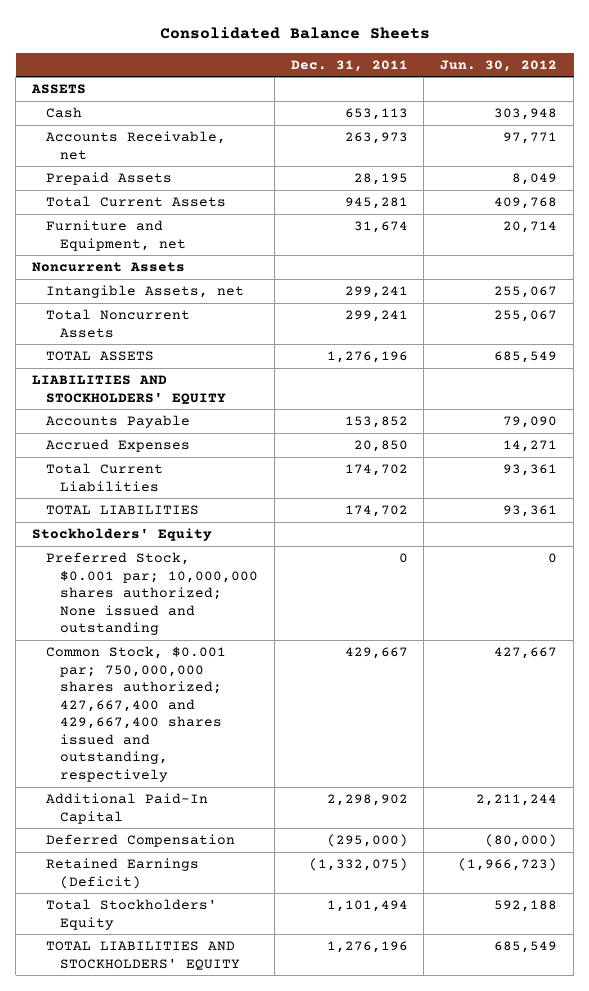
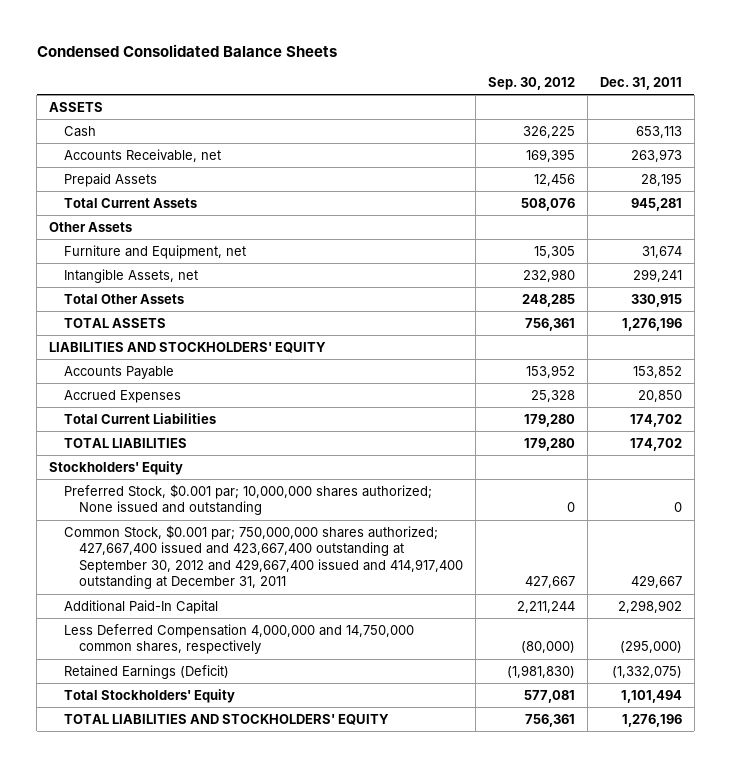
[159,27,430,40] Consolidated Balance Sheets -> [36,44,337,58] Condensed Consolidated Balance Sheets
[440,59,558,72] Jun. 30, 2012 -> none
none -> [487,76,575,90] Sep. 30, 2012
none -> [49,221,133,232] Other Assets
[31,262,185,273] Noncurrent Assets -> none
[45,309,190,338] Total Noncurrent Assets -> [63,293,184,304] Total Other Assets
[344,310,408,323] 299,241 -> [630,293,682,307] 330,915
[45,646,226,783] Common Stock, $0.001 par; 750,000,000 shares authorized; 427,667,400 and 429,667,400 shares issued and outstanding, respectively -> [63,524,463,590] Common Stock, $0.001 par; 750,000,000 shares authorized; 427,667,400 issued and 423,667,400 outstanding at September 30, 2012 and 429,667,400 issued and 414,917,400 outstanding at December 31, 2011
[45,834,235,848] Deferred Compensation -> [63,623,414,655] Less Deferred Compensation 4,000,000 and 14,750,000 common shares, respectively

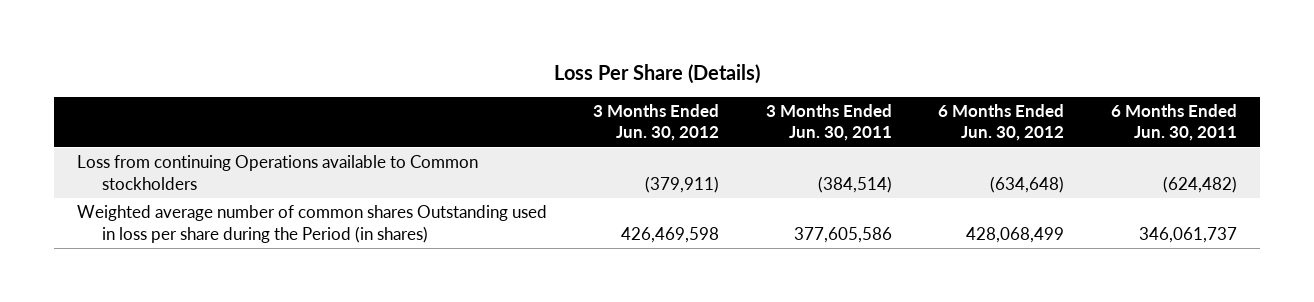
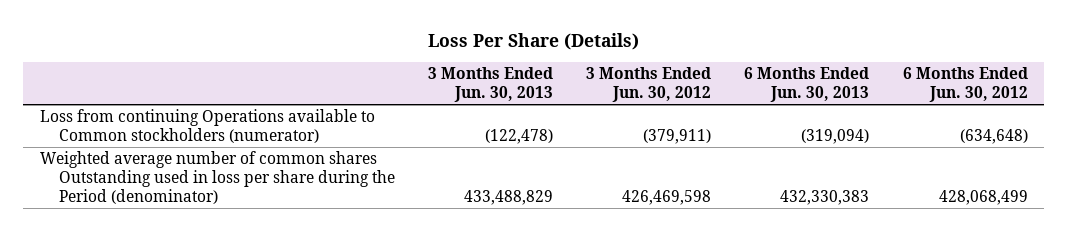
[765,104,892,142] 3 Months Ended Jun. 30, 2011 -> none
[1110,104,1237,142] 6 Months Ended Jun. 30, 2011 -> none
none -> [427,67,553,103] 3 Months Ended Jun. 30, 2013
none -> [744,67,870,103] 6 Months Ended Jun. 30, 2013
[77,155,479,190] Loss from continuing Operations available to Common stockholders -> [39,109,375,143] Loss from continuing Operations available to Common stockholders (numerator)
[77,205,548,243] Weighted average number of common shares Outstanding used in loss per share during the Period (in shares) -> [39,151,395,204] Weighted average number of common shares Outstanding used in loss per share during the Period (denominator)

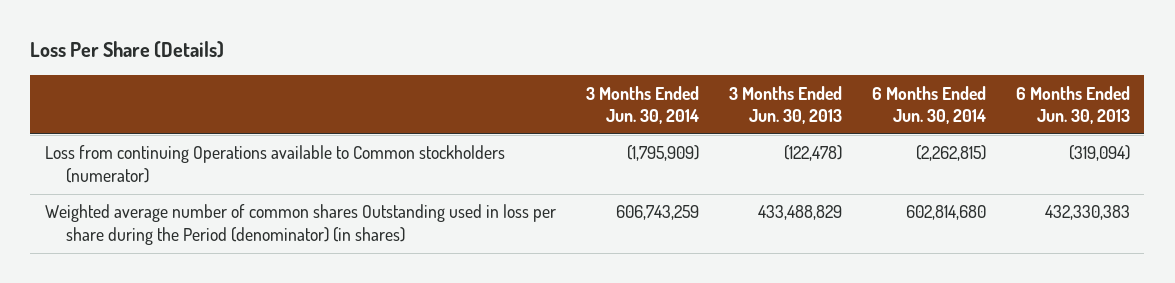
[586,67,712,103] 3 Months Ended Jun. 30, 2012 -> none
[902,67,1028,103] 6 Months Ended Jun. 30, 2012 -> none
none -> [585,85,699,125] 3 Months Ended Jun. 30, 2014
none -> [871,85,986,125] 6 Months Ended Jun. 30, 2014
[39,151,395,204] Weighted average number of common shares Outstanding used in loss per share during the Period (denominator) -> [45,204,557,246] Weighted average number of common shares Outstanding used in loss per share during the Period (denominator) (in shares)

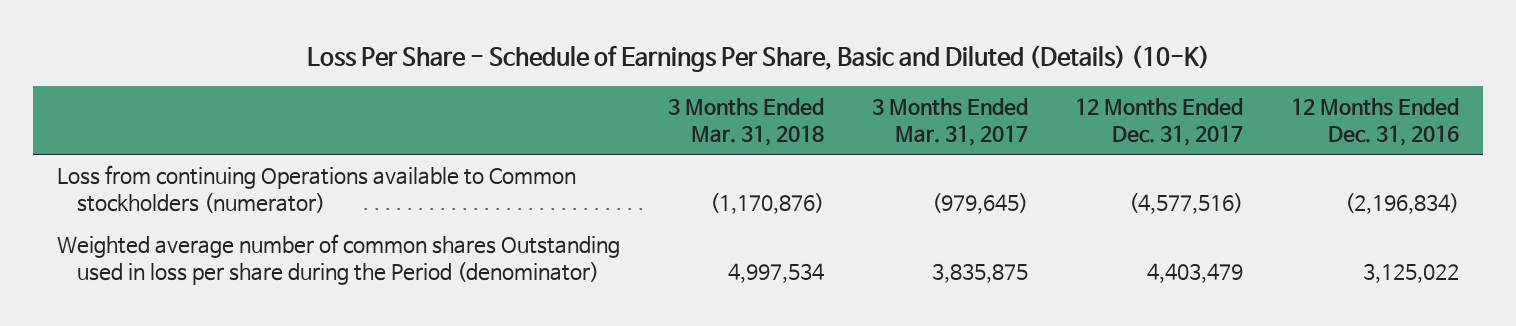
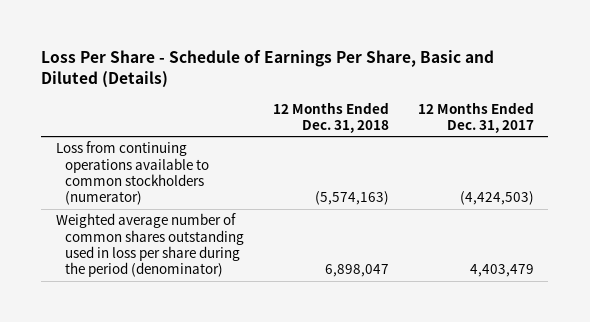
[307,44,1211,72] Loss Per Share - Schedule of Earnings Per Share, Basic and Diluted (Details) (10-K) -> [41,49,495,88] Loss Per Share - Schedule of Earnings Per Share, Basic and Diluted (Details)
[667,98,824,146] 3 Months Ended Mar. 31, 2018 -> none
[871,98,1028,146] 3 Months Ended Mar. 31, 2017 -> none
[1291,98,1460,146] 12 Months Ended Dec. 31, 2016 -> none
none -> [273,101,390,133] 12 Months Ended Dec. 31, 2018
[56,165,576,214] Loss from continuing Operations available to Common stockholders (numerator) -> [55,141,210,206] Loss from continuing operations available to common stockholders (numerator)
[1129,193,1244,215] (4,577,516) -> [459,191,534,206] (4,424,503)
[56,234,620,286] Weighted average number of common shares Outstanding used in loss per share during the Period (denominator) -> [55,213,245,278] Weighted average number of common shares outstanding used in loss per share during the period (denominator)

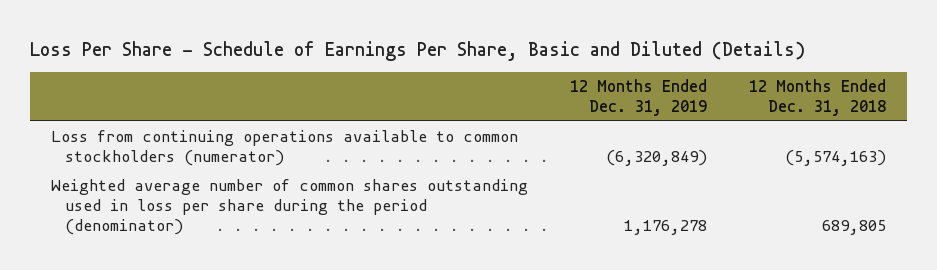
[417,101,534,133] 12 Months Ended Dec. 31, 2017 -> none
none -> [570,78,708,117] 12 Months Ended Dec. 31, 2019
[325,264,390,278] 6,898,047 -> [821,220,886,236] 689,805

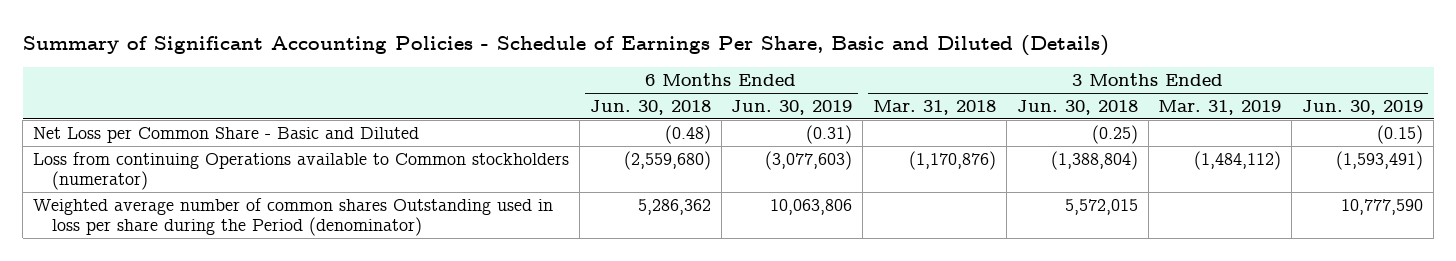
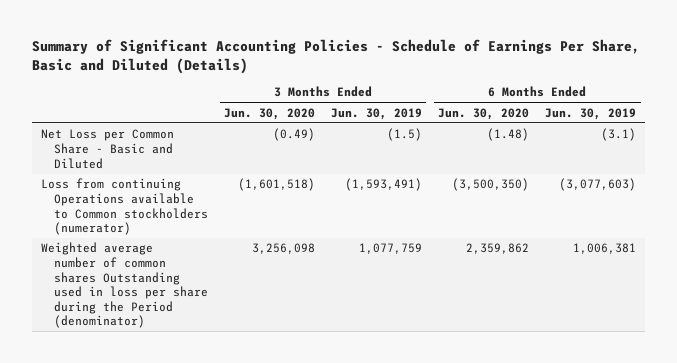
[589,100,711,116] Jun. 30, 2018 -> none
[873,100,997,116] Mar. 31, 2018 -> none
[1016,100,1138,116] Jun. 30, 2018 -> none
[1158,100,1282,116] Mar. 31, 2019 -> none
none -> [224,107,316,120] Jun. 30, 2020
none -> [438,107,530,120] Jun. 30, 2020
[806,124,853,144] (0.31) -> [601,128,637,142] (3.1)
[1377,124,1424,144] (0.15) -> [387,128,423,142] (1.5)
[770,198,853,215] 10,063,806 -> [573,243,637,255] 1,006,381
[1341,198,1424,215] 10,777,590 -> [359,243,423,255] 1,077,759

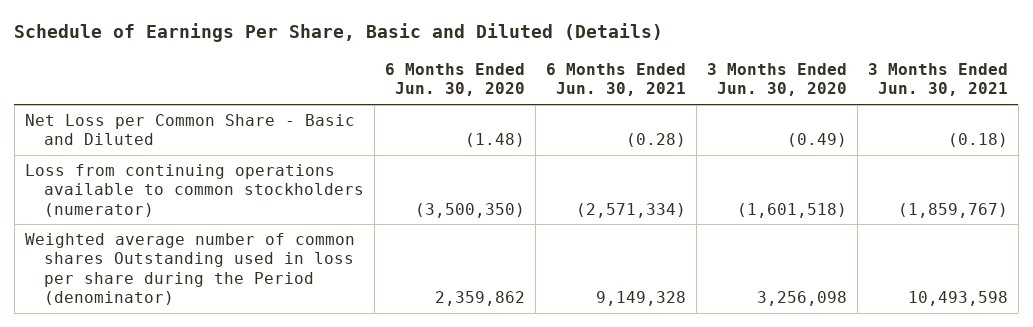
[32,39,641,74] Summary of Significant Accounting Policies - Schedule of Earnings Per Share, Basic and Diluted (Details) -> [14,23,664,43] Schedule of Earnings Per Share, Basic and Diluted (Details)
[331,107,423,120] Jun. 30, 2019 -> none
[545,107,637,120] Jun. 30, 2019 -> none
none -> [545,63,686,97] 6 Months Ended Jun. 30, 2021
none -> [867,63,1008,97] 3 Months Ended Jun. 30, 2021
[40,178,208,236] Loss from continuing Operations available to Common stockholders (numerator) -> [24,164,364,217] Loss from continuing operations available to common stockholders (numerator)

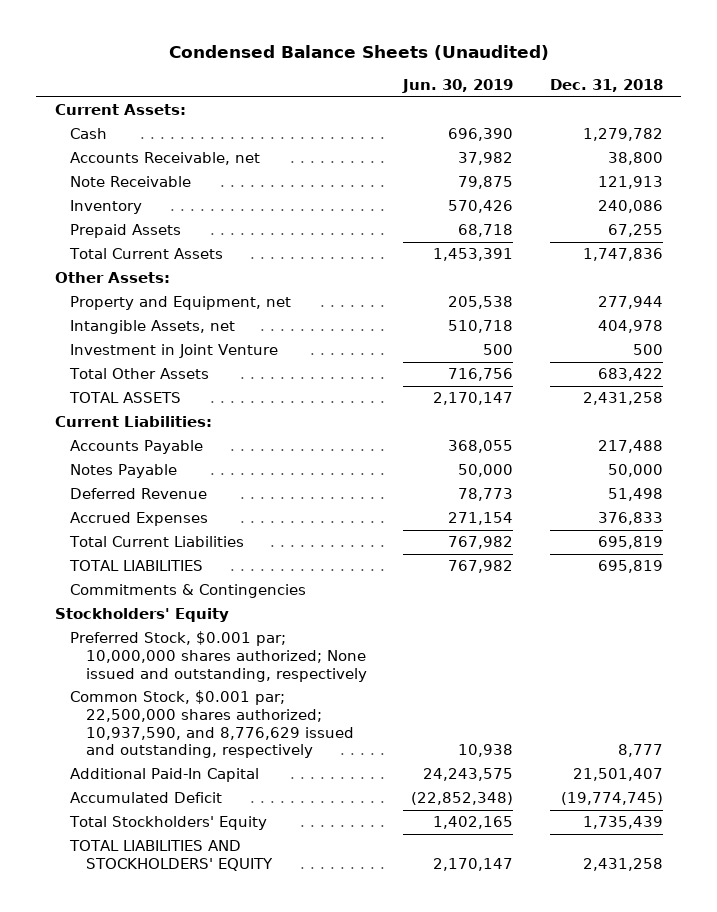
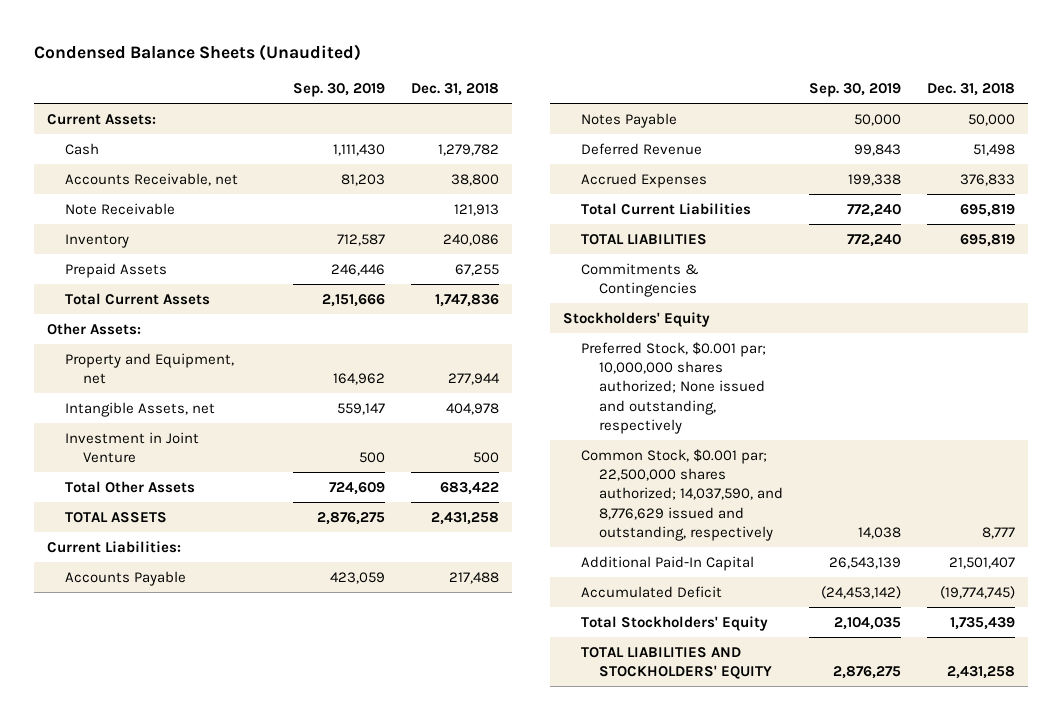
[402,78,514,93] Jun. 30, 2019 -> none
none -> [293,82,386,97] Sep. 30, 2019
[70,690,354,759] Common Stock, $0.001 par; 22,500,000 shares authorized; 10,937,590, and 8,776,629 issued and outstanding, respectively -> [581,448,784,541] Common Stock, $0.001 par; 22,500,000 shares authorized; 14,037,590, and 8,776,629 issued and outstanding, respectively

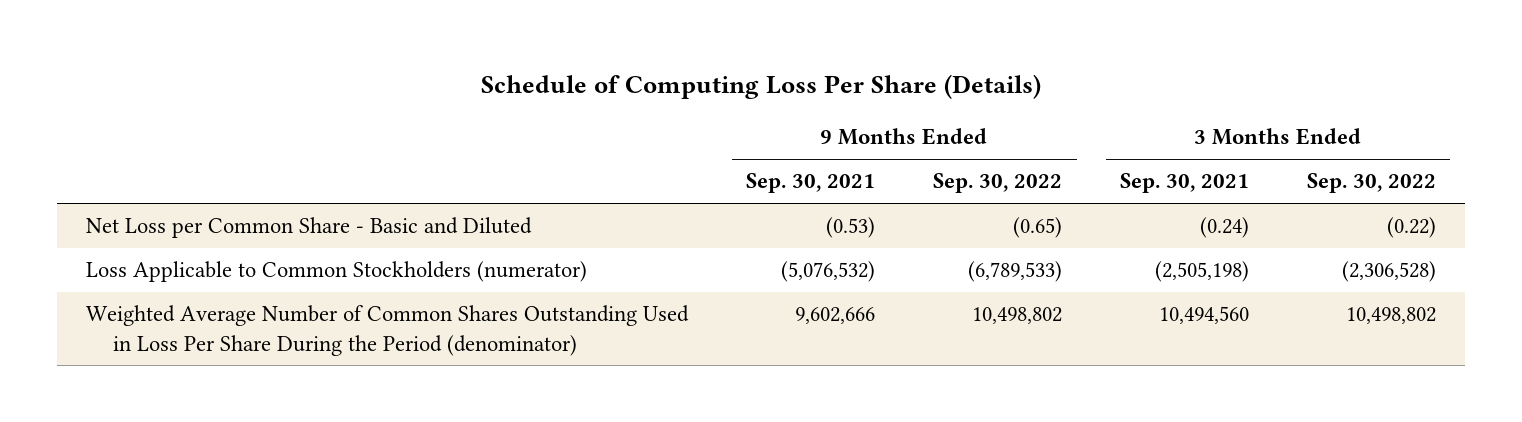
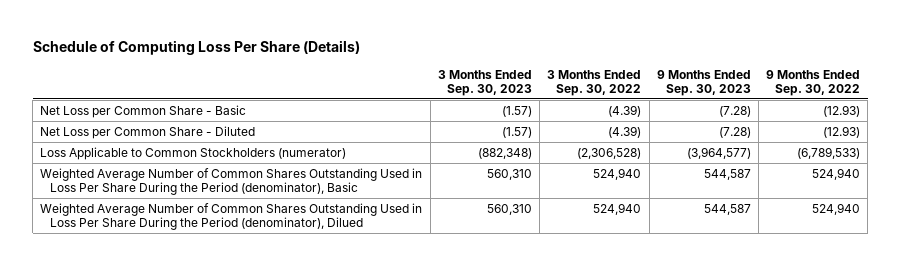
[746,173,876,194] Sep. 30, 2021 -> none
[1119,173,1249,194] Sep. 30, 2021 -> none
none -> [437,69,532,96] 3 Months Ended Sep. 30, 2023
none -> [656,69,751,96] 9 Months Ended Sep. 30, 2023
[86,217,533,239] Net Loss per Common Share - Basic and Diluted -> [40,105,247,119] Net Loss per Common Share - Basic
[1013,217,1063,239] (0.65) -> [823,105,861,118] (12.93)
[1386,217,1436,239] (0.22) -> [608,105,642,118] (4.39)
none -> [40,126,256,140] Net Loss per Common Share - Diluted
[86,305,690,356] Weighted Average Number of Common Shares Outstanding Used in Loss Per Share During the Period (denominator) -> [40,168,423,196] Weighted Average Number of Common Shares Outstanding Used in Loss Per Share During the Period (denominator), Basic
[972,307,1063,325] 10,498,802 -> [812,168,861,181] 524,940
[1345,307,1436,325] 10,498,802 -> [593,168,642,181] 524,940
none -> [40,203,423,231] Weighted Average Number of Common Shares Outstanding Used in Loss Per Share During the Period (denominator), Dilued

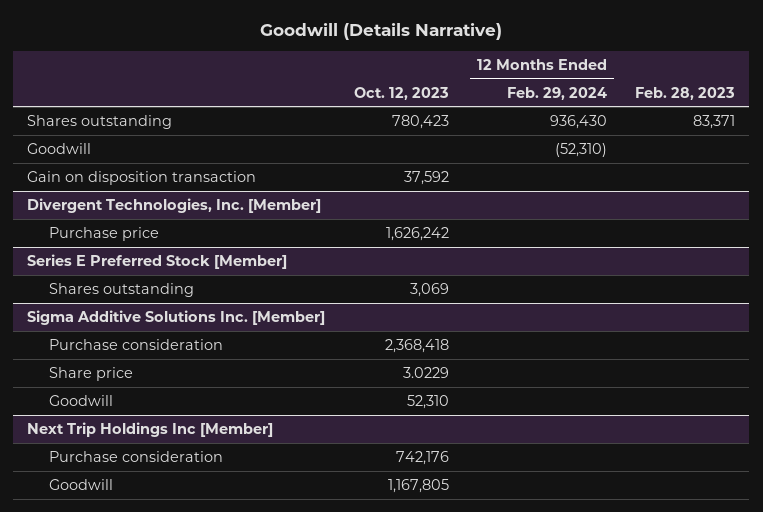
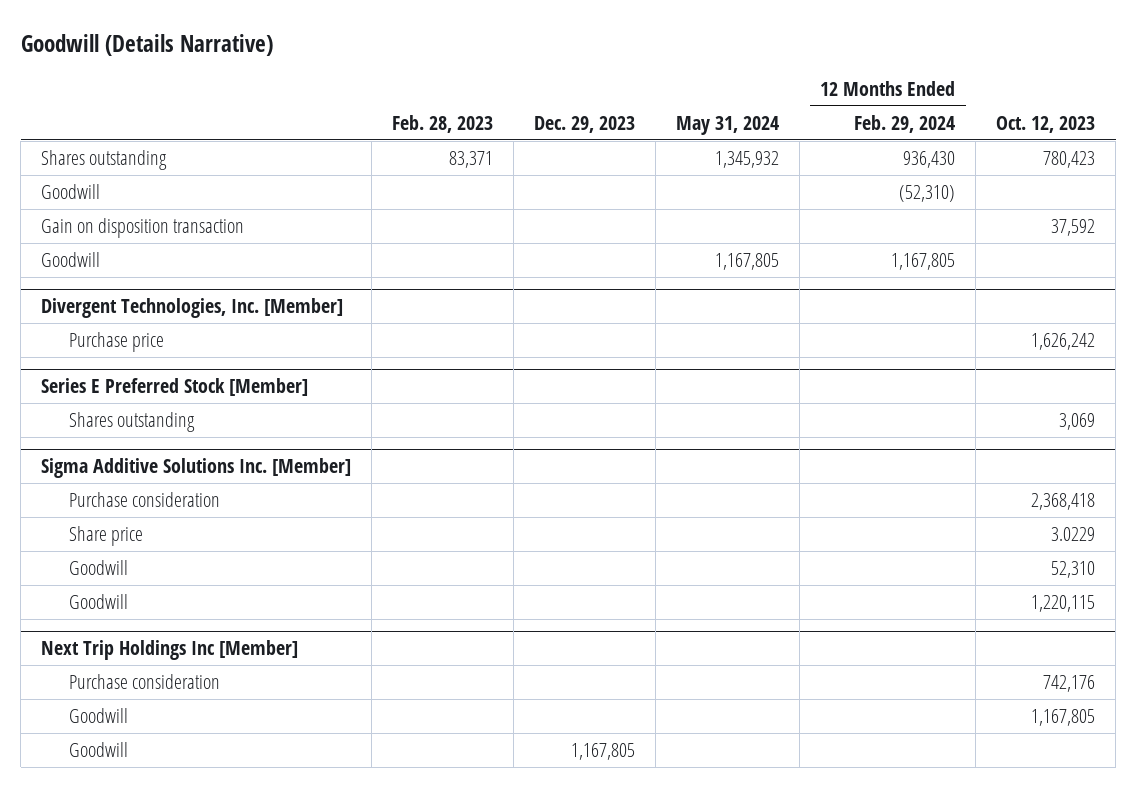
none -> [534,115,636,133] Dec. 29, 2023
none -> [676,115,780,135] May 31, 2024
none -> [41,252,101,268] Goodwill
none -> [68,594,128,610] Goodwill
none -> [68,742,128,758] Goodwill

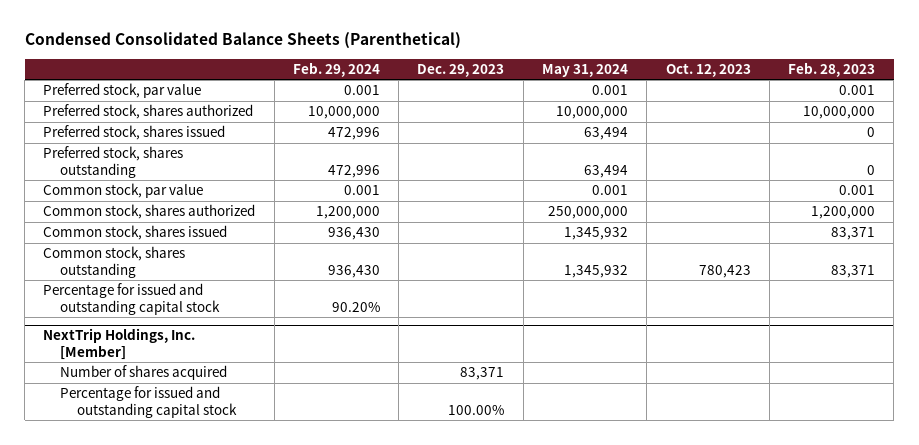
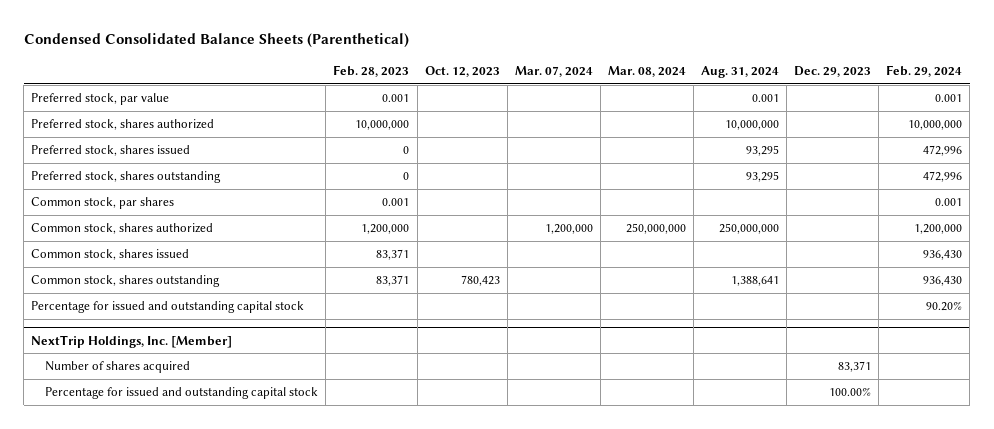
[542,63,629,77] May 31, 2024 -> none
none -> [514,65,593,77] Mar. 07, 2024
none -> [607,65,686,77] Mar. 08, 2024
none -> [701,65,780,78] Aug. 31, 2024
[43,183,204,199] Common stock, par value -> [31,197,175,210] Common stock, par shares

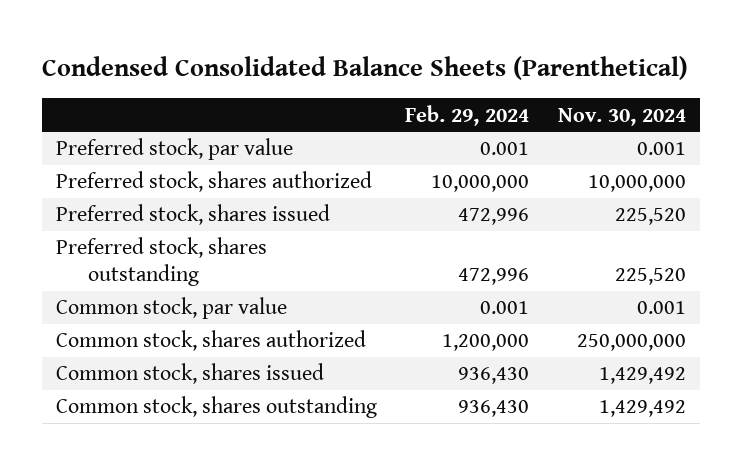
[333,64,410,77] Feb. 28, 2023 -> none
[424,65,500,77] Oct. 12, 2023 -> none
[514,65,593,77] Mar. 07, 2024 -> none
[607,65,686,77] Mar. 08, 2024 -> none
[701,65,780,78] Aug. 31, 2024 -> none
[794,65,872,77] Dec. 29, 2023 -> none
none -> [557,107,686,126] Nov. 30, 2024
[31,197,175,210] Common stock, par shares -> [55,297,287,320] Common stock, par value
[31,301,305,314] Percentage for issued and outstanding capital stock -> none
[31,334,233,348] NextTrip Holdings, Inc. [Member] -> none
[45,361,191,374] Number of shares acquired -> none
[45,387,319,400] Percentage for issued and outstanding capital stock -> none

